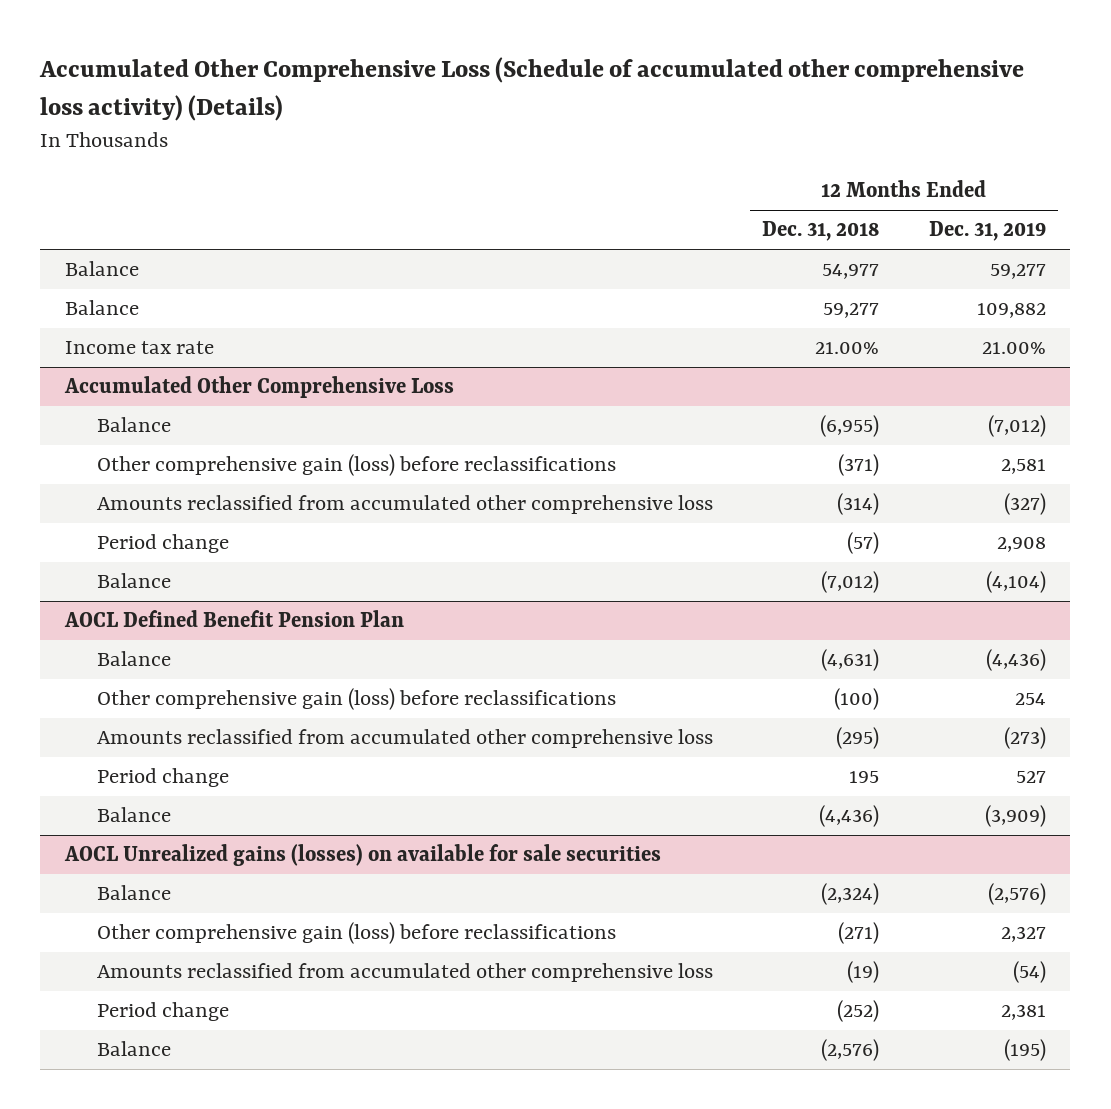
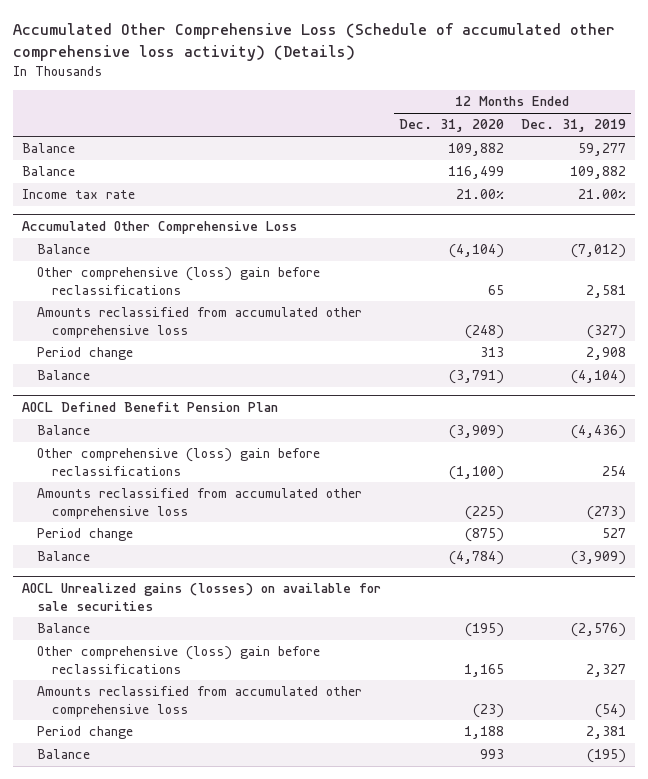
[762,221,880,242] Dec. 31, 2018 -> none
none -> [398,119,504,133] Dec. 31, 2020
[96,454,616,477] Other comprehensive gain (loss) before reclassifications -> [37,267,321,295] Other comprehensive (loss) gain before reclassifications
[96,688,616,711] Other comprehensive gain (loss) before reclassifications -> [37,448,321,476] Other comprehensive (loss) gain before reclassifications
[96,922,616,945] Other comprehensive gain (loss) before reclassifications -> [37,646,321,674] Other comprehensive (loss) gain before reclassifications

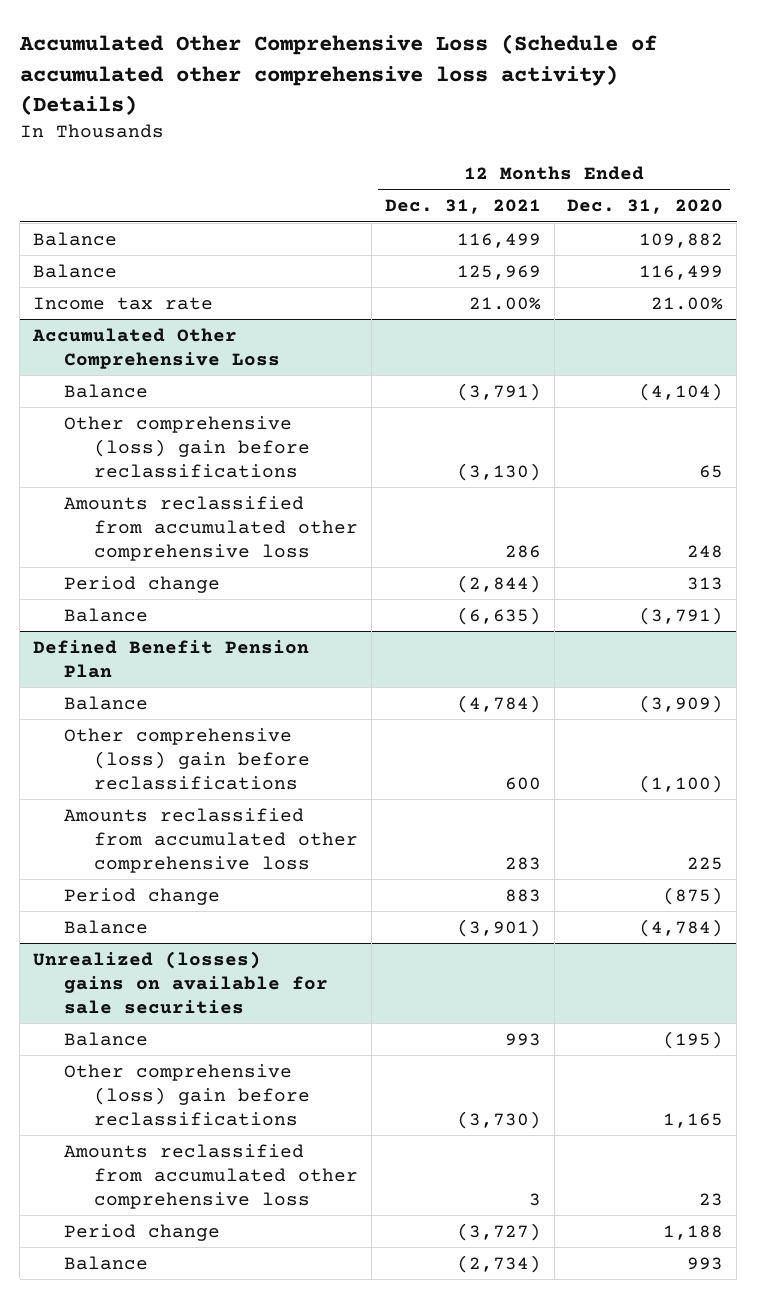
[521,119,627,133] Dec. 31, 2019 -> none
none -> [384,199,541,215] Dec. 31, 2021
[464,324,504,339] (248) -> [687,544,724,558] 248
[22,402,279,413] AOCL Defined Benefit Pension Plan -> [33,639,310,678] Defined Benefit Pension Plan
[464,505,504,520] (225) -> [687,856,724,870] 225
[22,583,382,611] AOCL Unrealized gains (losses) on available for sale securities -> [33,950,328,1014] Unrealized (losses) gains on available for sale securities
[472,703,504,718] (23) -> [699,1192,724,1206] 23

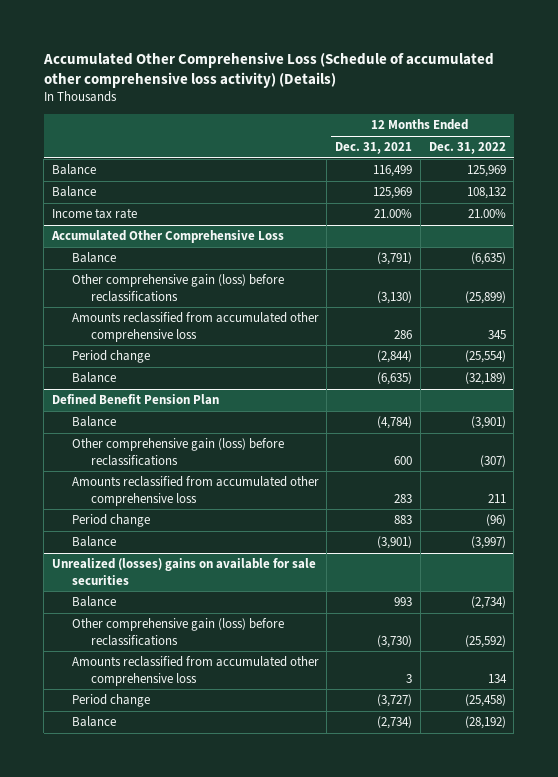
[567,199,724,215] Dec. 31, 2020 -> none
none -> [428,142,506,155] Dec. 31, 2022
[63,415,311,478] Other comprehensive (loss) gain before reclassifications -> [71,274,284,302] Other comprehensive gain (loss) before reclassifications
[63,727,311,790] Other comprehensive (loss) gain before reclassifications -> [71,438,284,466] Other comprehensive gain (loss) before reclassifications
[63,1063,311,1126] Other comprehensive (loss) gain before reclassifications -> [71,618,284,646] Other comprehensive gain (loss) before reclassifications

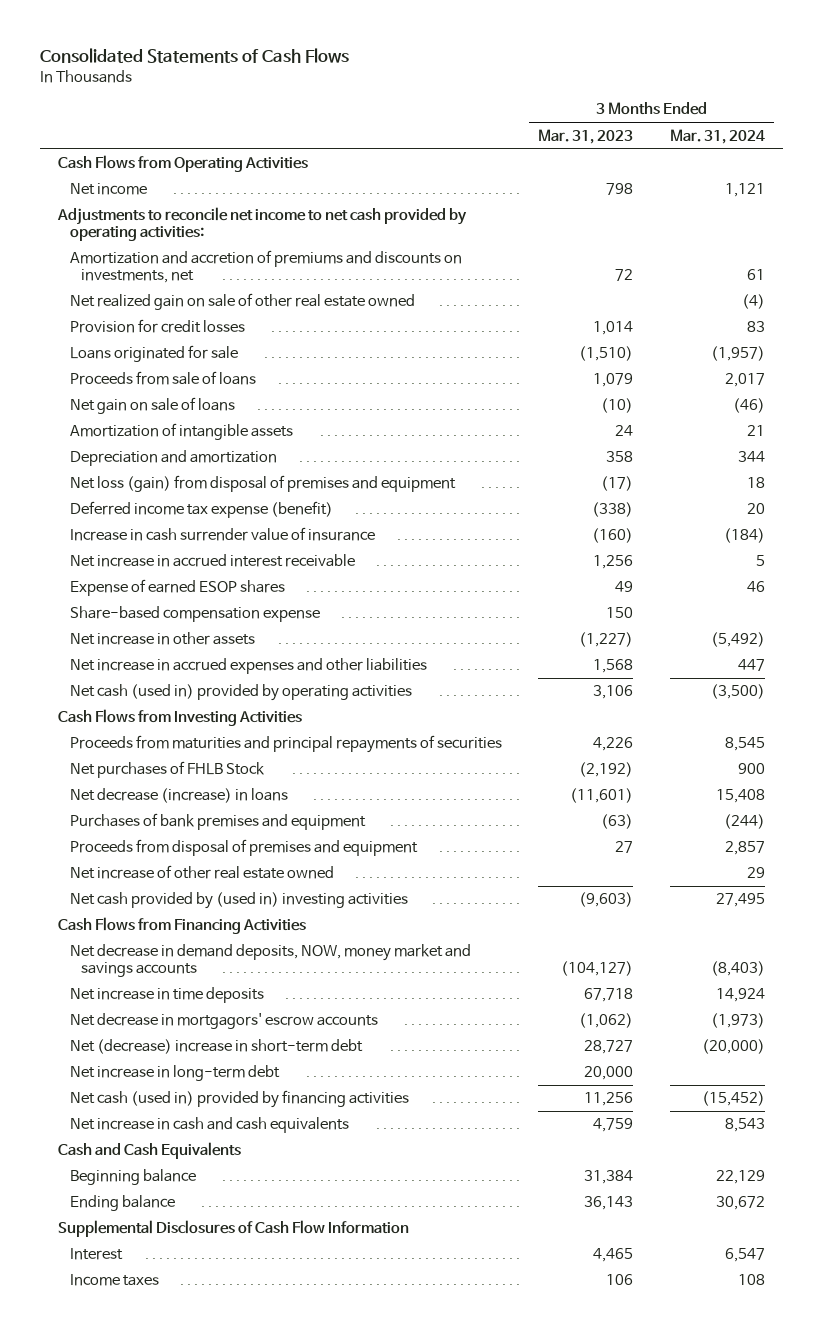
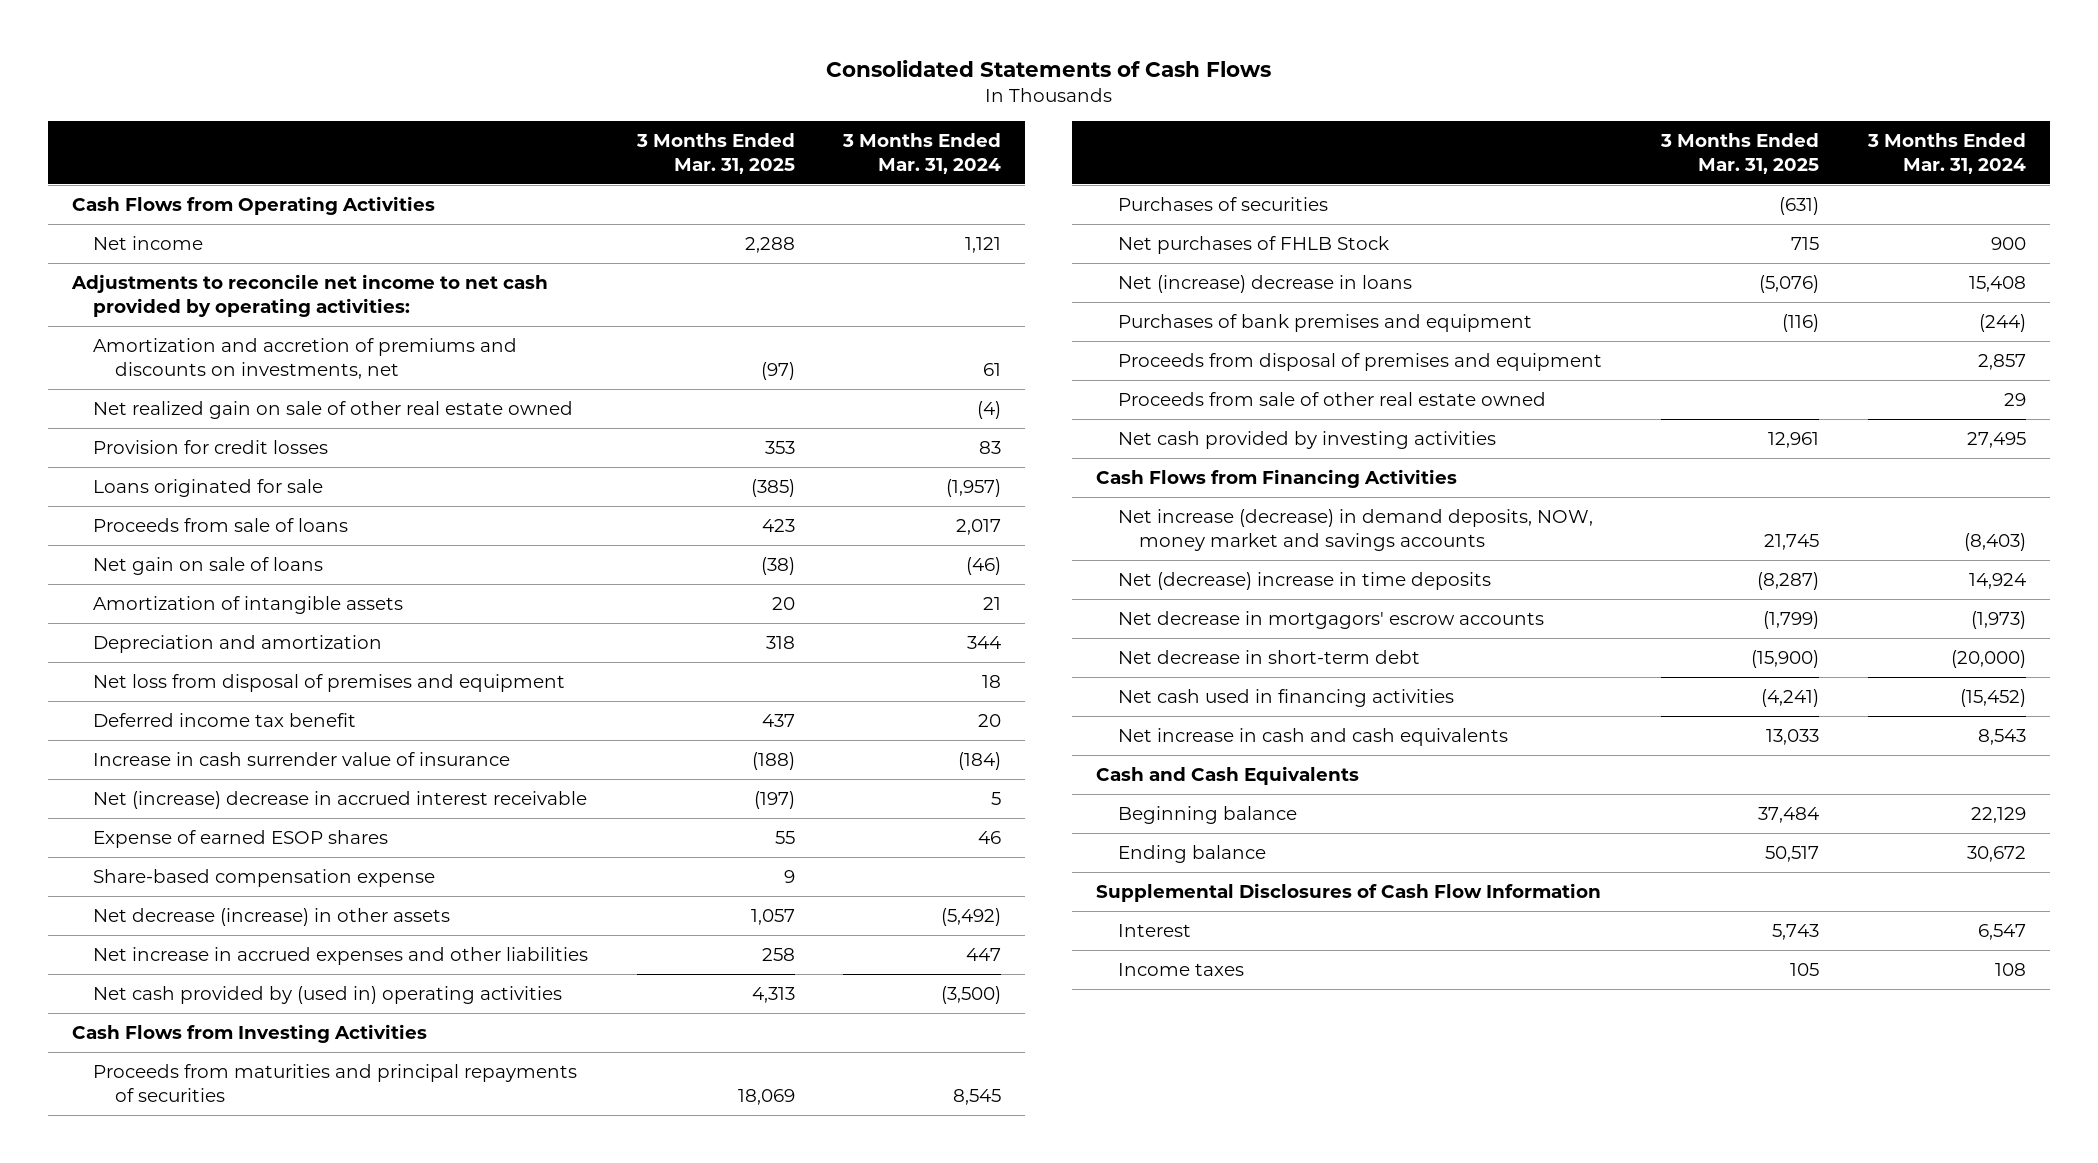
[538,128,634,144] Mar. 31, 2023 -> none
none -> [635,132,795,175] 3 Months Ended Mar. 31, 2025
[69,475,456,493] Net loss (gain) from disposal of premises and equipment -> [93,673,566,692] Net loss from disposal of premises and equipment
[69,501,333,519] Deferred income tax expense (benefit) -> [93,712,357,727] Deferred income tax benefit
[69,554,355,568] Net increase in accrued interest receivable -> [93,790,588,809] Net (increase) decrease in accrued interest receivable
[69,632,255,646] Net increase in other assets -> [93,907,451,926] Net decrease (increase) in other assets
[69,684,412,702] Net cash (used in) provided by operating activities -> [93,985,563,1004] Net cash provided by (used in) operating activities
none -> [1117,196,1328,211] Purchases of securities
[69,788,288,804] Net decrease (increase) in loans -> [1117,274,1412,293] Net (increase) decrease in loans
[69,865,334,880] Net increase of other real estate owned -> [1117,391,1546,406] Proceeds from sale of other real estate owned
[69,892,408,910] Net cash provided by (used in) investing activities -> [1117,430,1496,449] Net cash provided by investing activities
[69,944,471,978] Net decrease in demand deposits, NOW, money market and savings accounts -> [1117,508,1593,552] Net increase (decrease) in demand deposits, NOW, money market and savings accounts
[69,987,264,1004] Net increase in time deposits -> [1117,571,1491,590] Net (decrease) increase in time deposits
[69,1065,280,1082] Net increase in long-term debt -> none
[69,1039,363,1055] Net (decrease) increase in short-term debt -> [1117,649,1420,664] Net decrease in short-term debt
[69,1090,409,1109] Net cash (used in) provided by financing activities -> [1117,688,1454,707] Net cash used in financing activities

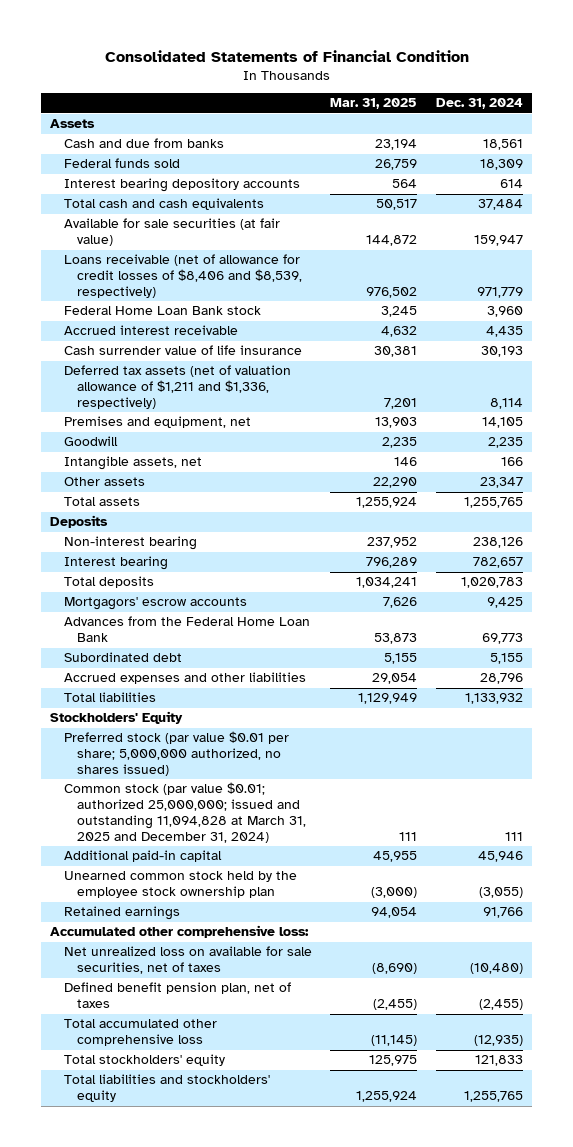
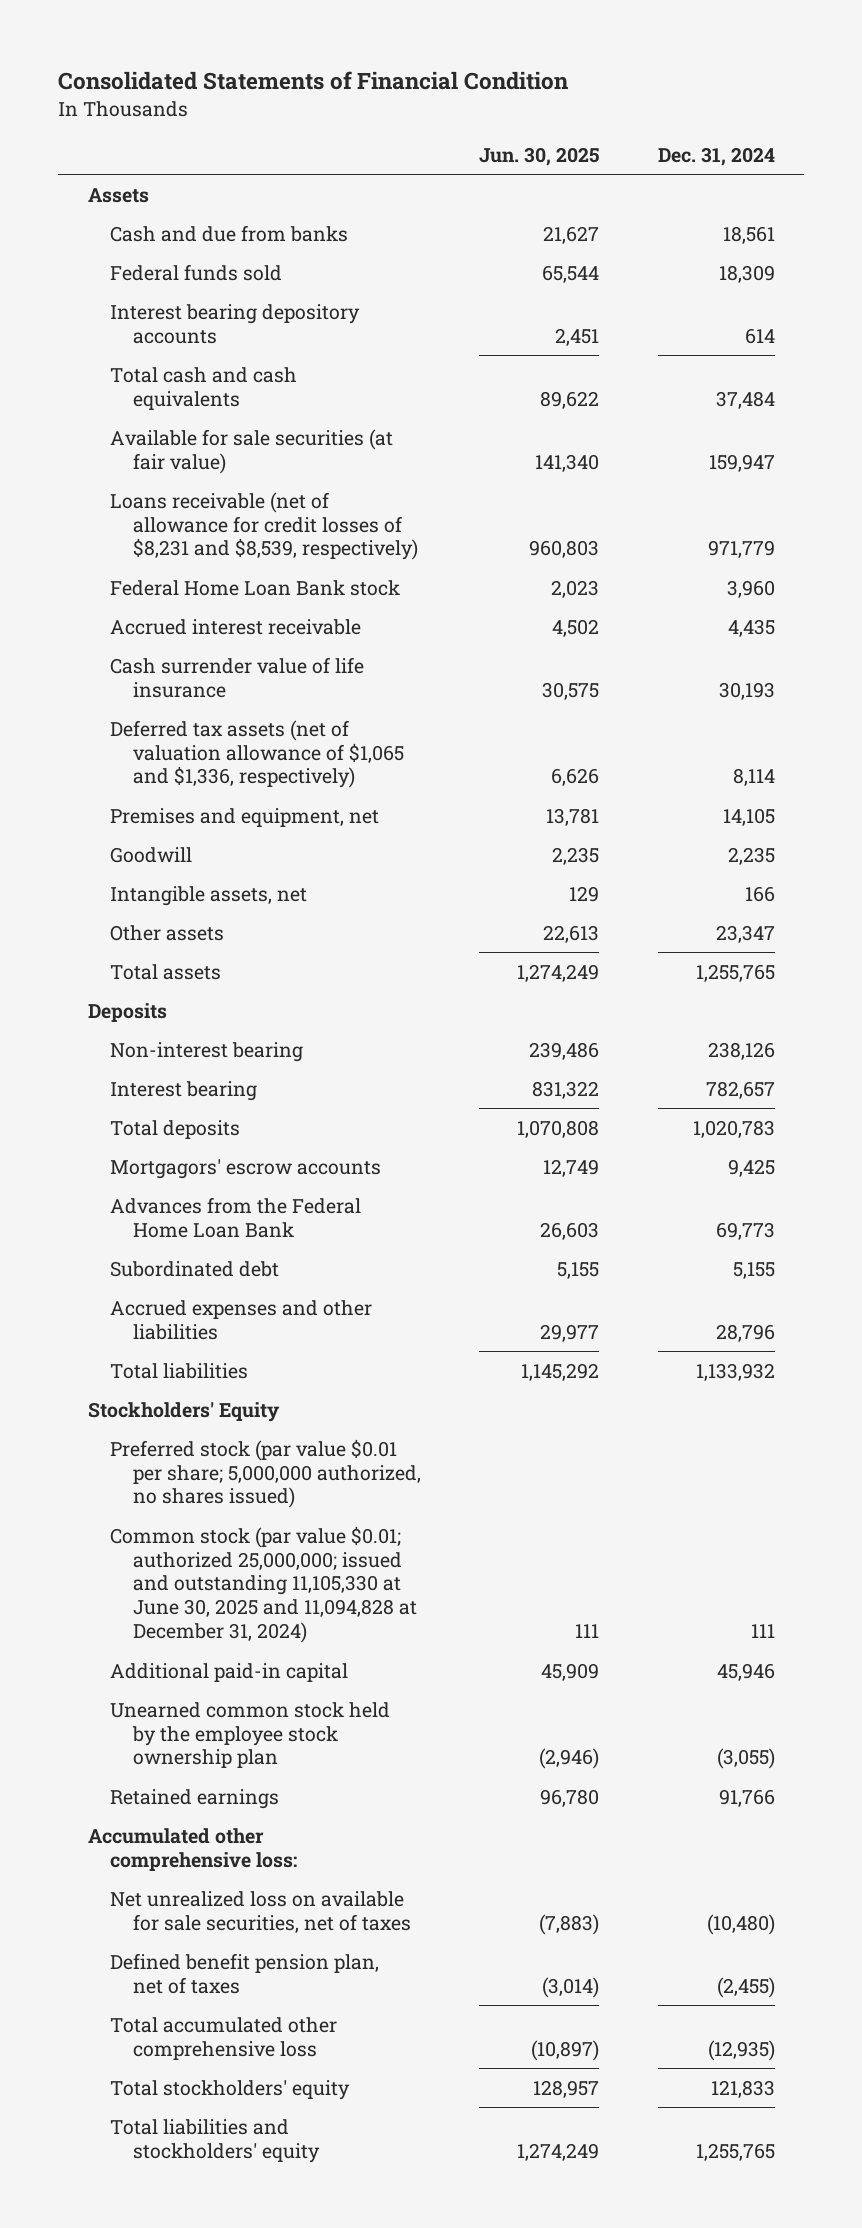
[330,98,418,110] Mar. 31, 2025 -> none
none -> [479,146,600,166] Jun. 30, 2025
[63,254,303,299] Loans receivable (net of allowance for credit losses of $8,406 and $8,539, respectively) -> [110,491,418,561] Loans receivable (net of allowance for credit losses of $8,231 and $8,539, respectively)
[63,365,291,410] Deferred tax assets (net of valuation allowance of $1,211 and $1,336, respectively) -> [110,719,404,789] Deferred tax assets (net of valuation allowance of $1,065 and $1,336, respectively)
[63,782,307,843] Common stock (par value $0.01; authorized 25,000,000; issued and outstanding 11,094,828 at March 31, 2025 and December 31, 2024) -> [110,1525,417,1644] Common stock (par value $0.01; authorized 25,000,000; issued and outstanding 11,105,330 at June 30, 2025 and 11,094,828 at December 31, 2024)

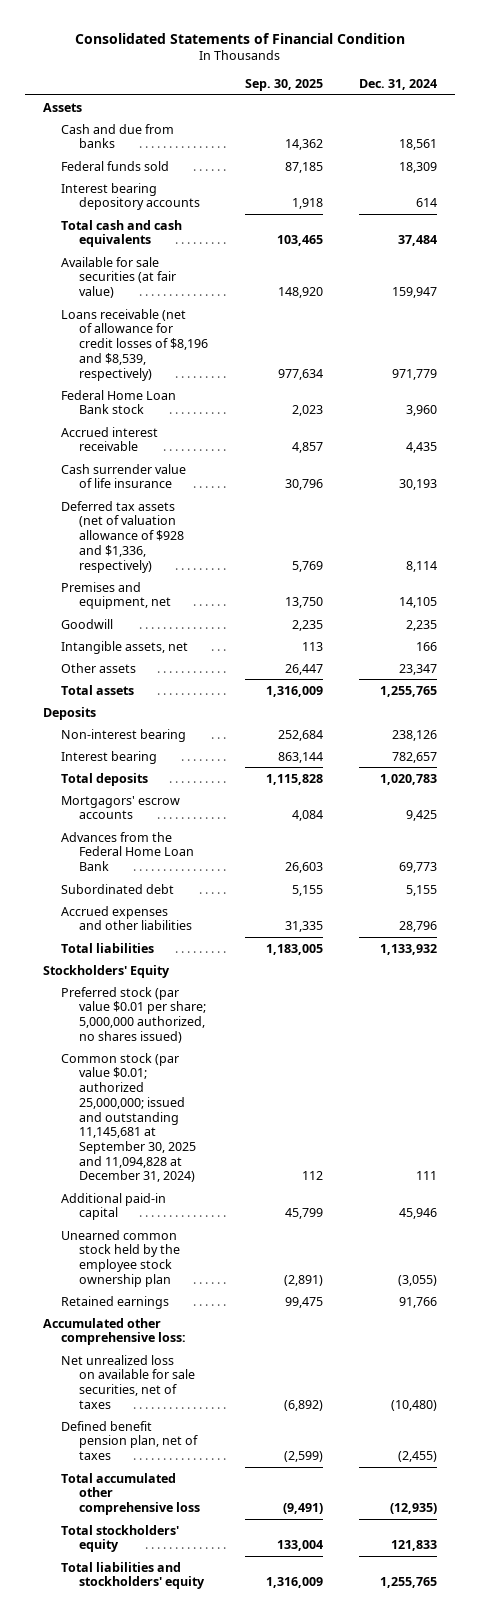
[479,146,600,166] Jun. 30, 2025 -> none
none -> [244,79,323,92] Sep. 30, 2025
[110,491,418,561] Loans receivable (net of allowance for credit losses of $8,231 and $8,539, respectively) -> [60,308,209,381] Loans receivable (net of allowance for credit losses of $8,196 and $8,539, respectively)
[110,719,404,789] Deferred tax assets (net of valuation allowance of $1,065 and $1,336, respectively) -> [60,500,185,573] Deferred tax assets (net of valuation allowance of $928 and $1,336, respectively)
[110,1525,417,1644] Common stock (par value $0.01; authorized 25,000,000; issued and outstanding 11,105,330 at June 30, 2025 and 11,094,828 at December 31, 2024) -> [60,1052,197,1183] Common stock (par value $0.01; authorized 25,000,000; issued and outstanding 11,145,681 at September 30, 2025 and 11,094,828 at December 31, 2024)

